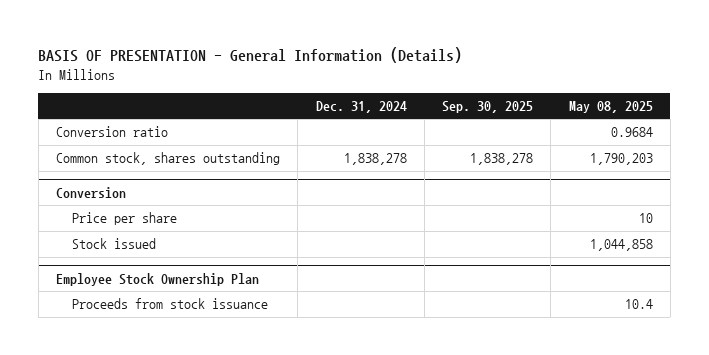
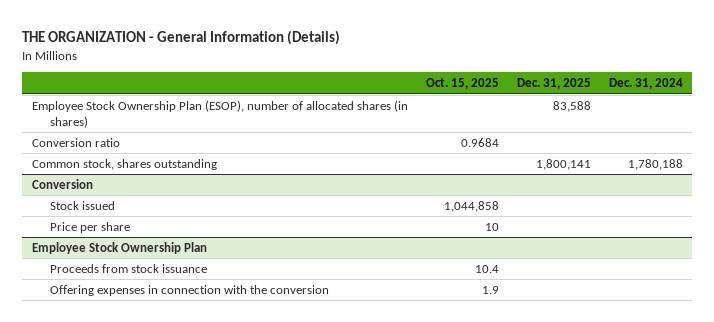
[38,46,463,63] BASIS OF PRESENTATION - General Information (Details) -> [22,30,341,46] THE ORGANIZATION - General Information (Details)
[442,100,534,113] Sep. 30, 2025 -> none
[568,100,653,113] May 08, 2025 -> none
none -> [425,78,499,90] Oct. 15, 2025
none -> [516,78,591,90] Dec. 31, 2025
none -> [31,99,408,128] Employee Stock Ownership Plan (ESOP), number of allocated shares (in shares)
[343,153,407,166] 1,838,278 -> [627,158,683,170] 1,780,188
[72,212,178,226] Price per share -> [49,221,130,233] Price per share
none -> [49,284,329,296] Offering expenses in connection with the conversion

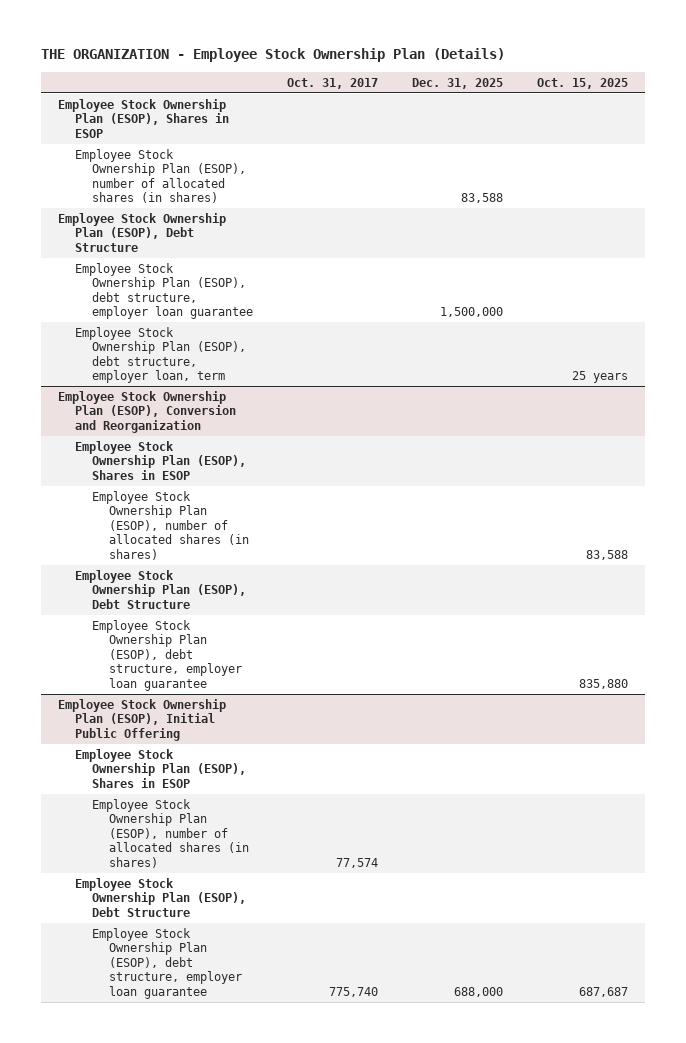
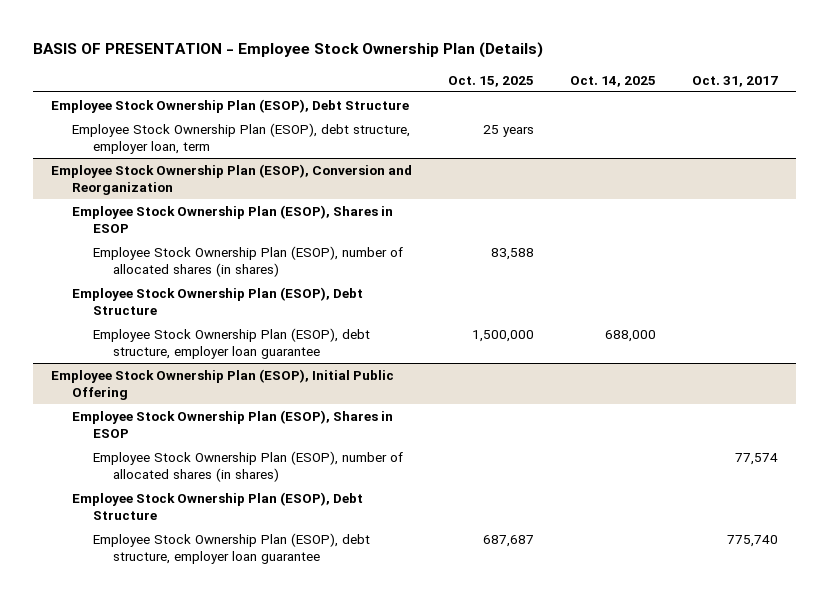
[40,48,505,63] THE ORGANIZATION - Employee Stock Ownership Plan (Details) -> [33,42,544,59] BASIS OF PRESENTATION - Employee Stock Ownership Plan (Details)
[412,77,504,89] Dec. 31, 2025 -> none
none -> [570,75,657,87] Oct. 14, 2025
[57,99,229,138] Employee Stock Ownership Plan (ESOP), Shares in ESOP -> none
[74,149,246,204] Employee Stock Ownership Plan (ESOP), number of allocated shares (in shares) -> none
[74,263,253,320] Employee Stock Ownership Plan (ESOP), debt structure, employer loan guarantee -> none
[579,678,629,689] 835,880 -> [472,329,535,342] 1,500,000

